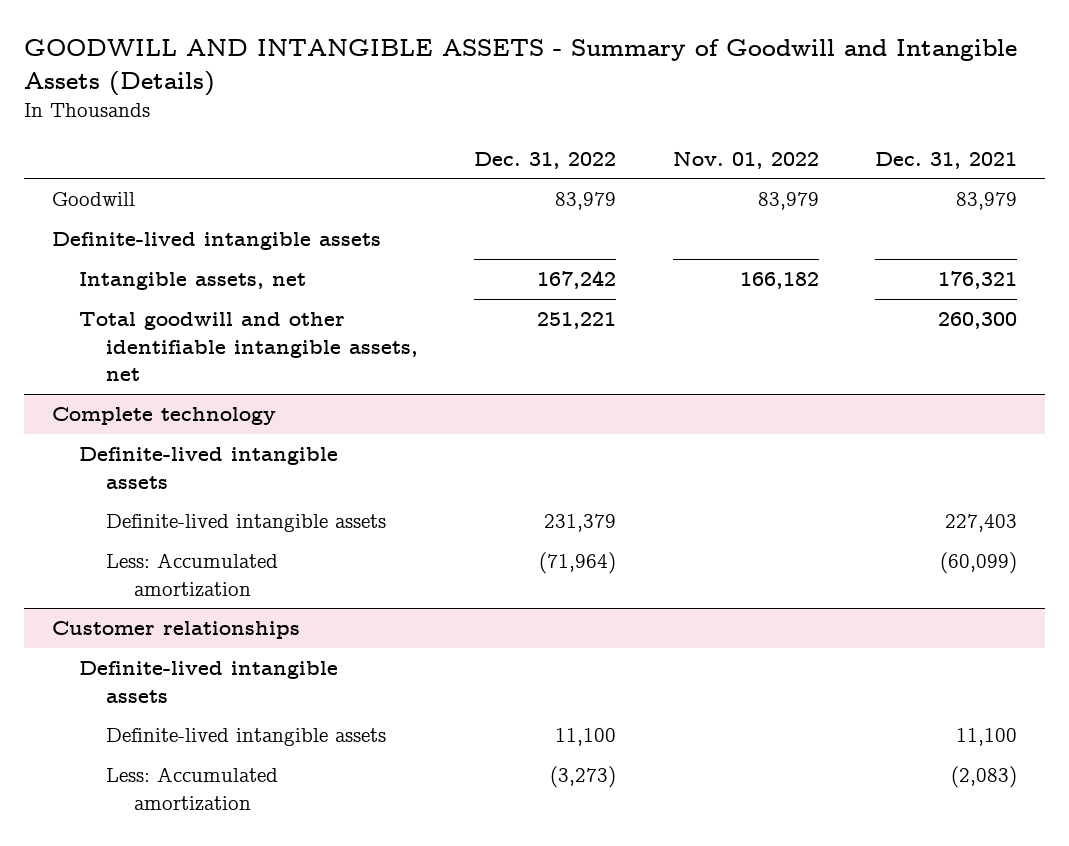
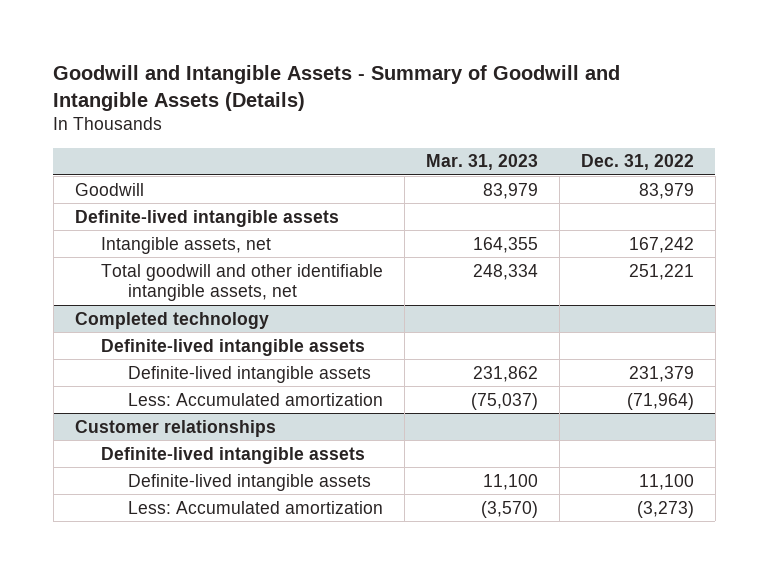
[23,39,1017,96] GOODWILL AND INTANGIBLE ASSETS - Summary of Goodwill and Intangible Assets (Details) -> [53,65,621,111] Goodwill and Intangible Assets - Summary of Goodwill and Intangible Assets (Details)
[672,150,819,169] Nov. 01, 2022 -> none
[874,151,1017,169] Dec. 31, 2021 -> none
none -> [425,154,538,171] Mar. 31, 2023
[51,407,276,426] Complete technology -> [74,311,269,329] Completed technology

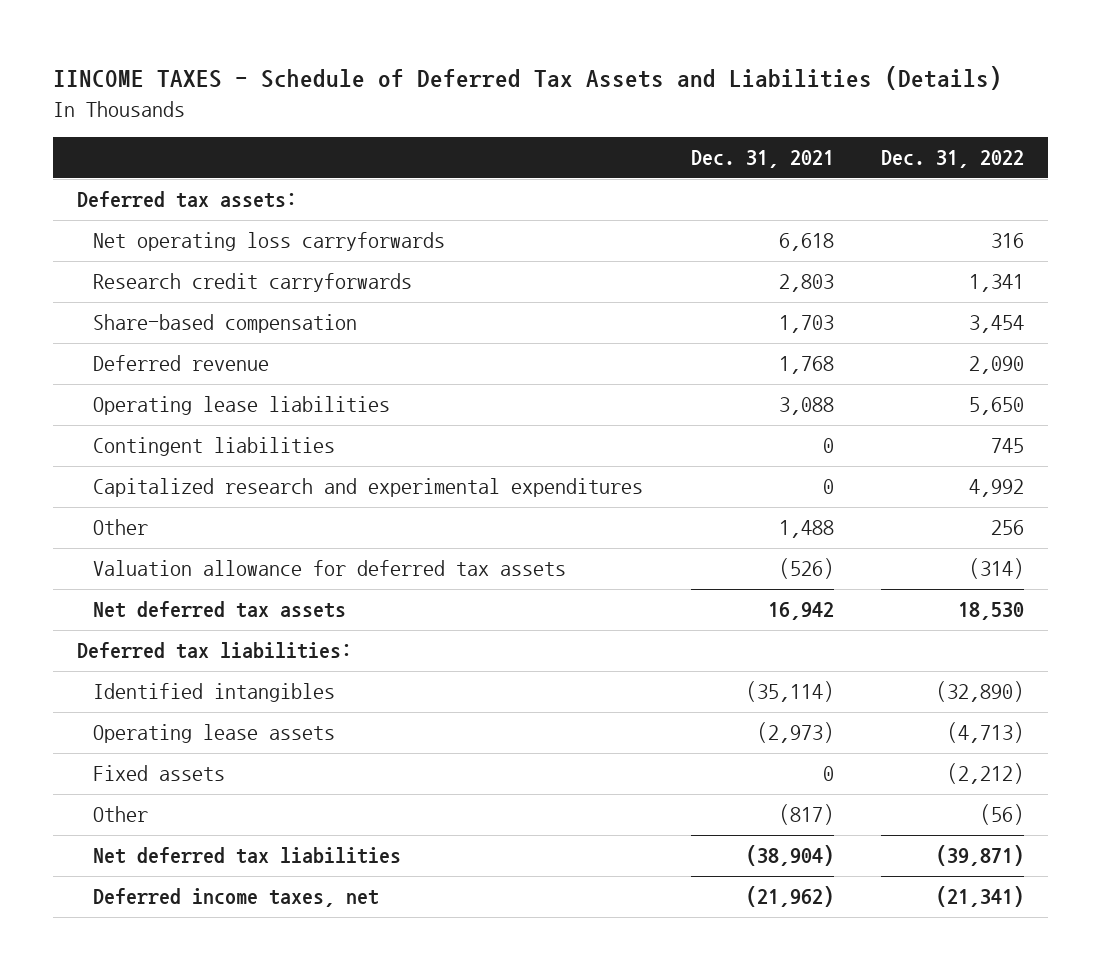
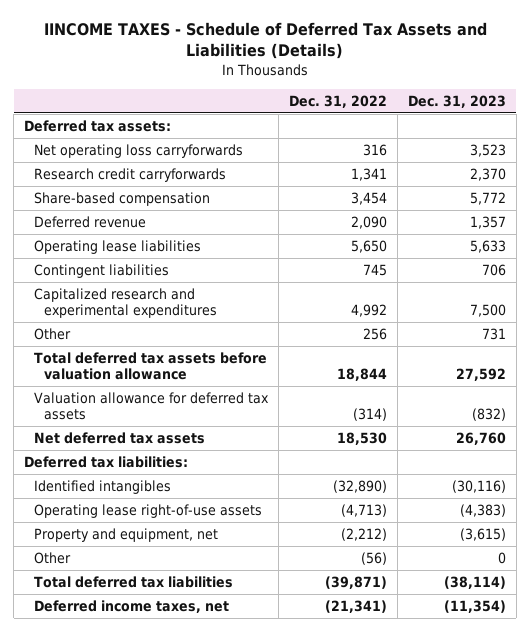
[690,150,834,169] Dec. 31, 2021 -> none
none -> [407,94,506,108] Dec. 31, 2023
none -> [34,351,268,381] Total deferred tax assets before valuation allowance
[93,724,336,744] Operating lease assets -> [34,503,263,518] Operating lease right-of-use assets
[93,765,226,782] Fixed assets -> [34,527,219,542] Property and equipment, net
[93,847,402,865] Net deferred tax liabilities -> [34,575,234,588] Total deferred tax liabilities

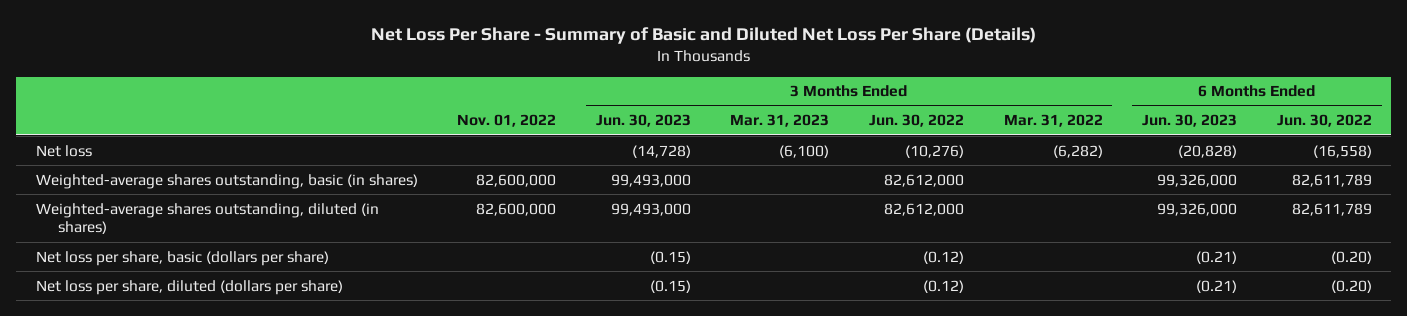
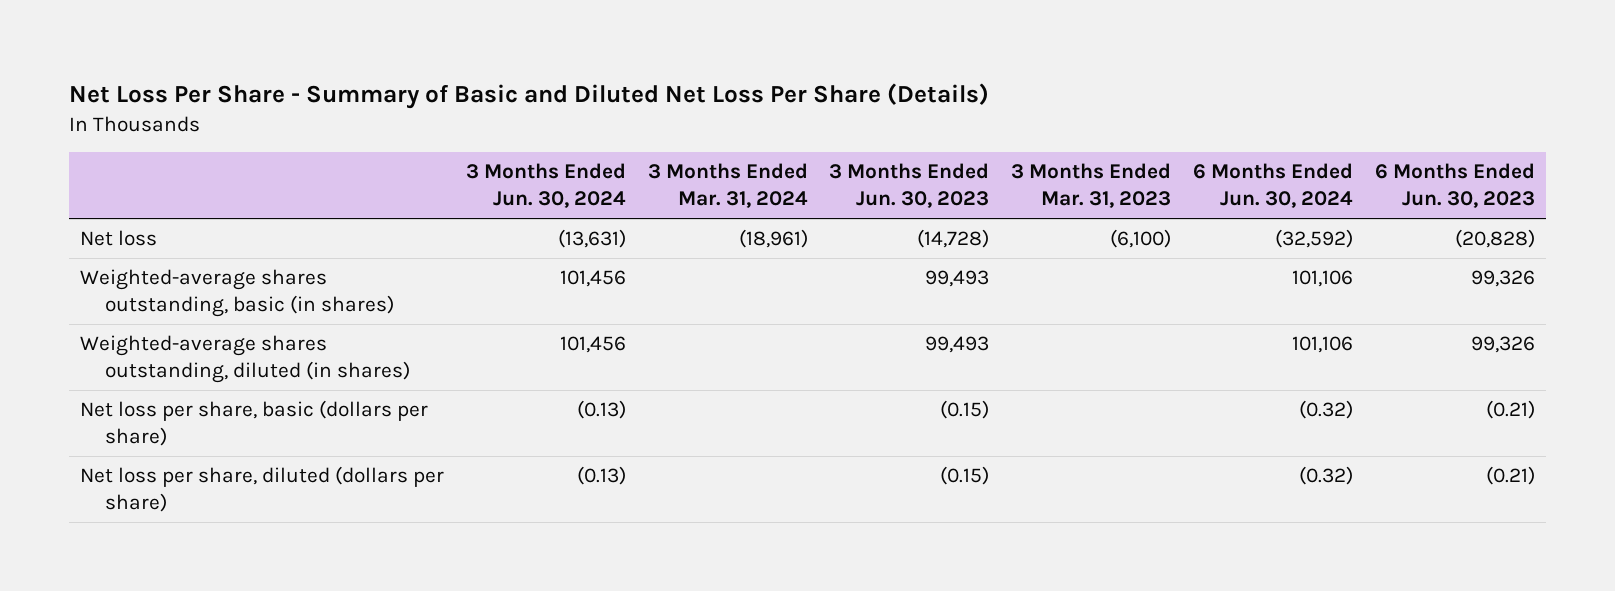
[457,114,557,128] Nov. 01, 2022 -> none
[868,114,964,128] Jun. 30, 2022 -> none
[1003,114,1103,128] Mar. 31, 2022 -> none
[1276,114,1372,128] Jun. 30, 2022 -> none
none -> [465,163,626,208] 3 Months Ended Jun. 30, 2024
none -> [647,163,808,208] 3 Months Ended Mar. 31, 2024
none -> [1193,163,1354,208] 6 Months Ended Jun. 30, 2024
[610,173,691,187] 99,493,000 -> [925,270,990,288] 99,493
[1157,173,1238,187] 99,326,000 -> [1470,270,1535,288] 99,326
[610,202,691,216] 99,493,000 -> [925,336,990,354] 99,493
[1157,202,1238,216] 99,326,000 -> [1470,336,1535,354] 99,326

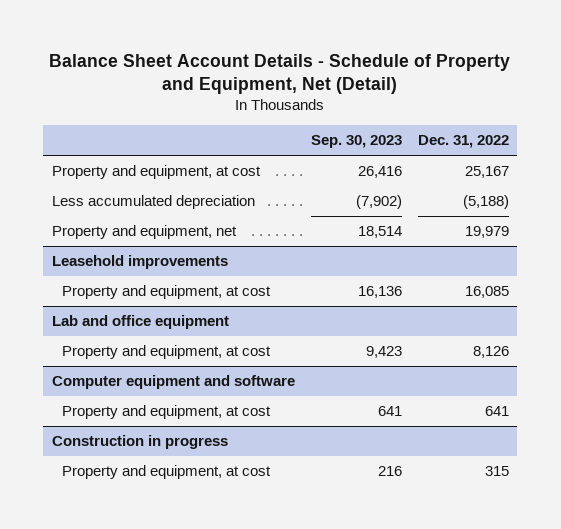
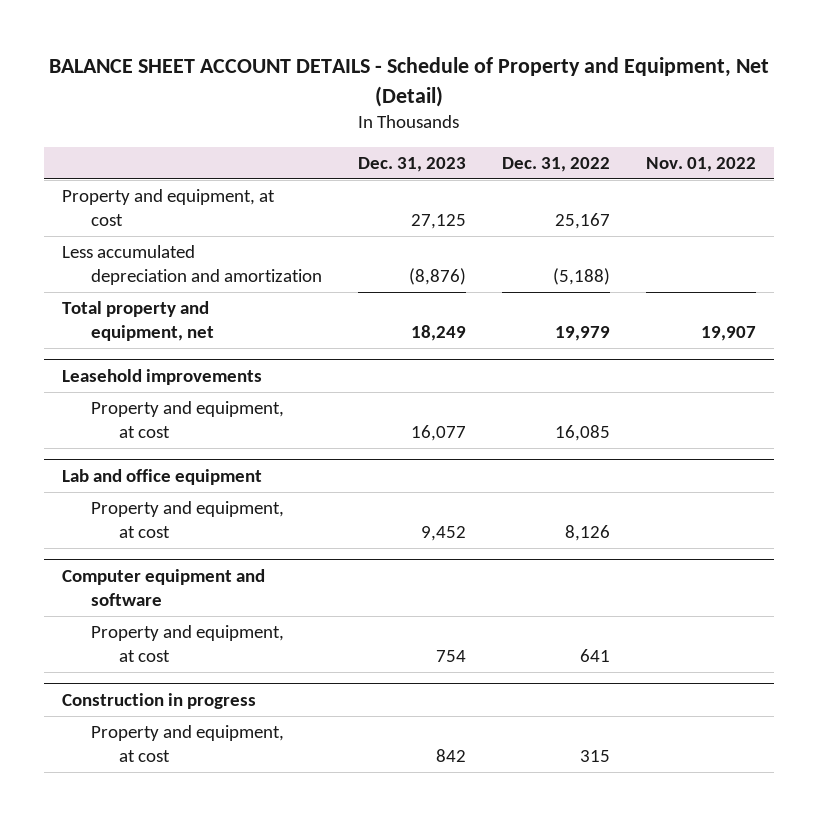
[49,53,511,95] Balance Sheet Account Details - Schedule of Property and Equipment, Net (Detail) -> [49,57,770,107] BALANCE SHEET ACCOUNT DETAILS - Schedule of Property and Equipment, Net (Detail)
[310,135,402,149] Sep. 30, 2023 -> none
none -> [357,156,466,172] Dec. 31, 2023
none -> [645,156,756,172] Nov. 01, 2022
[51,195,255,210] Less accumulated depreciation -> [62,245,322,286] Less accumulated depreciation and amortization
[51,225,237,240] Property and equipment, net -> [62,301,214,342] Total property and equipment, net

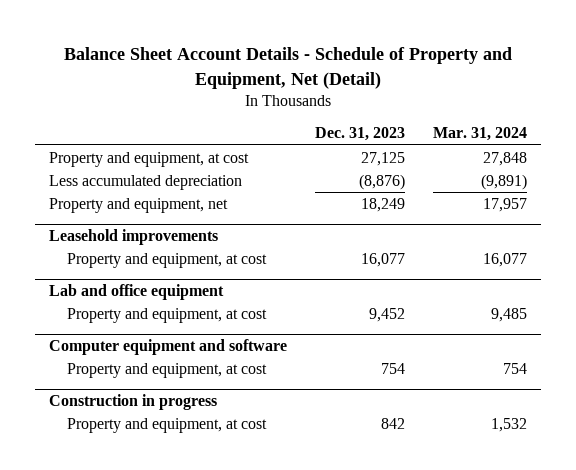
[49,57,770,107] BALANCE SHEET ACCOUNT DETAILS - Schedule of Property and Equipment, Net (Detail) -> [64,46,513,89] Balance Sheet Account Details - Schedule of Property and Equipment, Net (Detail)
[501,156,610,172] Dec. 31, 2022 -> none
[645,156,756,172] Nov. 01, 2022 -> none
none -> [433,127,528,142] Mar. 31, 2024
[62,245,322,286] Less accumulated depreciation and amortization -> [49,174,243,190] Less accumulated depreciation
[62,301,214,342] Total property and equipment, net -> [49,197,229,213] Property and equipment, net

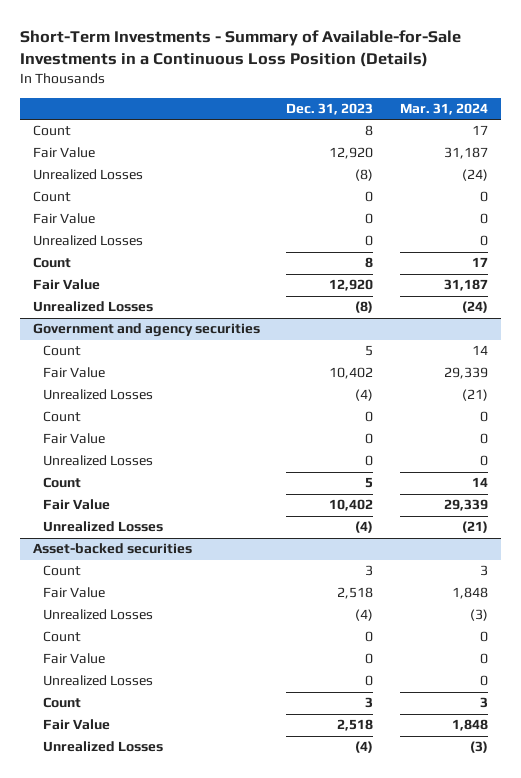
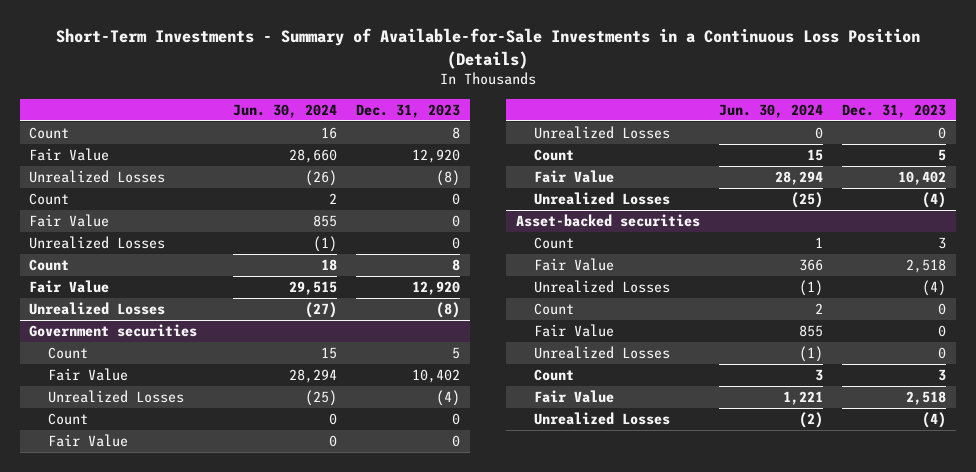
[399,103,488,116] Mar. 31, 2024 -> none
none -> [232,103,337,118] Jun. 30, 2024
[33,323,261,338] Government and agency securities -> [29,323,198,337] Government securities

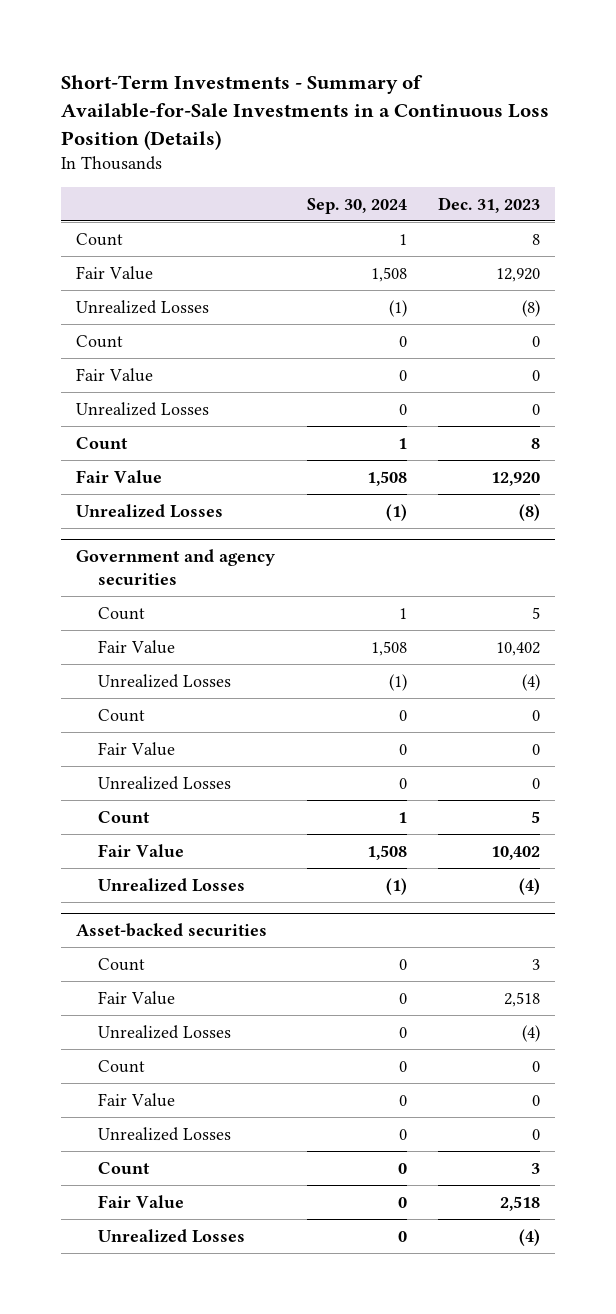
[232,103,337,118] Jun. 30, 2024 -> none
none -> [306,197,407,214] Sep. 30, 2024
[29,323,198,337] Government securities -> [76,549,276,586] Government and agency securities

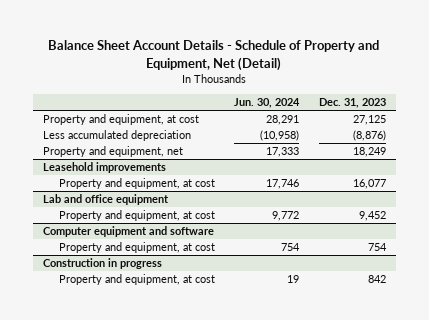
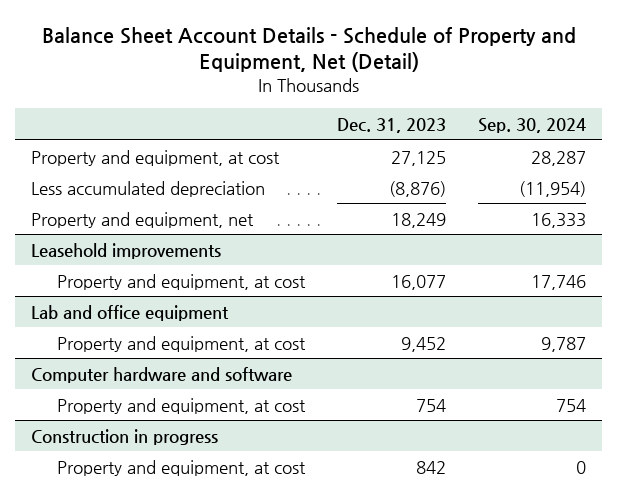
[234,97,301,108] Jun. 30, 2024 -> none
none -> [478,117,587,133] Sep. 30, 2024
[42,226,214,238] Computer equipment and software -> [31,366,293,383] Computer hardware and software

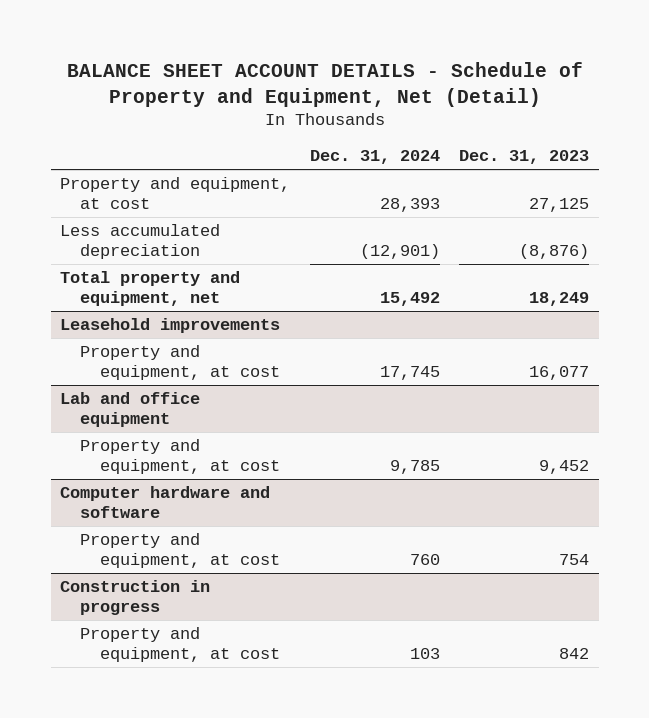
[41,26,576,73] Balance Sheet Account Details - Schedule of Property and Equipment, Net (Detail) -> [66,61,583,107] BALANCE SHEET ACCOUNT DETAILS - Schedule of Property and Equipment, Net (Detail)
[478,117,587,133] Sep. 30, 2024 -> none
none -> [309,150,440,165] Dec. 31, 2024
[31,211,255,228] Property and equipment, net -> [60,270,241,307] Total property and equipment, net

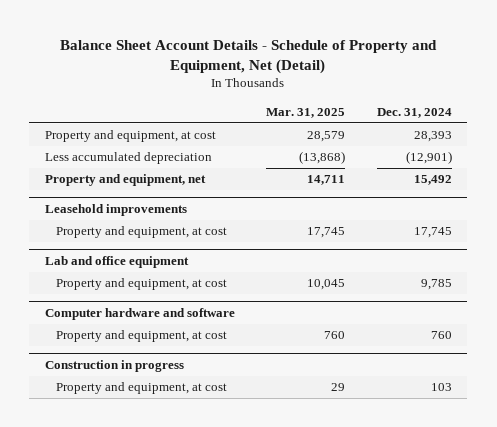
[66,61,583,107] BALANCE SHEET ACCOUNT DETAILS - Schedule of Property and Equipment, Net (Detail) -> [60,39,438,74] Balance Sheet Account Details - Schedule of Property and Equipment, Net (Detail)
[458,150,589,165] Dec. 31, 2023 -> none
none -> [266,107,346,118] Mar. 31, 2025
[60,270,241,307] Total property and equipment, net -> [45,174,207,187] Property and equipment, net

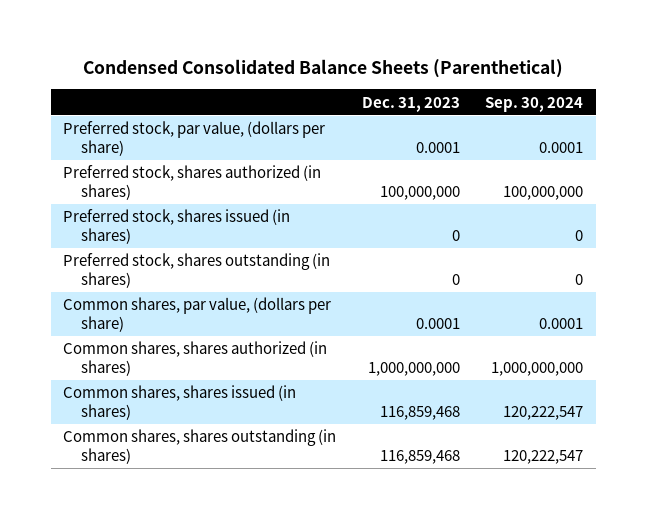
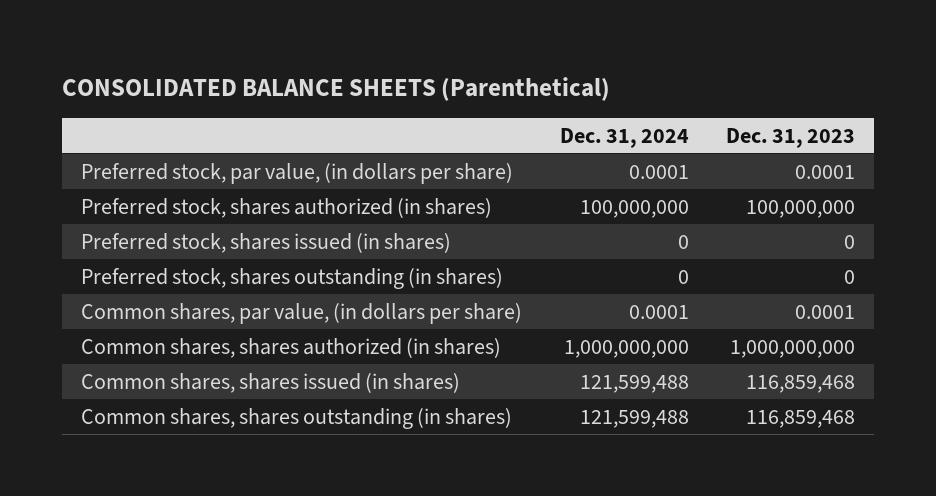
[83,59,564,79] Condensed Consolidated Balance Sheets (Parenthetical) -> [61,77,610,102] CONSOLIDATED BALANCE SHEETS (Parenthetical)
[484,96,583,112] Sep. 30, 2024 -> none
none -> [559,127,689,148] Dec. 31, 2024
[63,121,326,156] Preferred stock, par value, (dollars per share) -> [80,162,513,184] Preferred stock, par value, (in dollars per share)
[63,297,332,332] Common shares, par value, (dollars per share) -> [80,302,522,324] Common shares, par value, (in dollars per share)

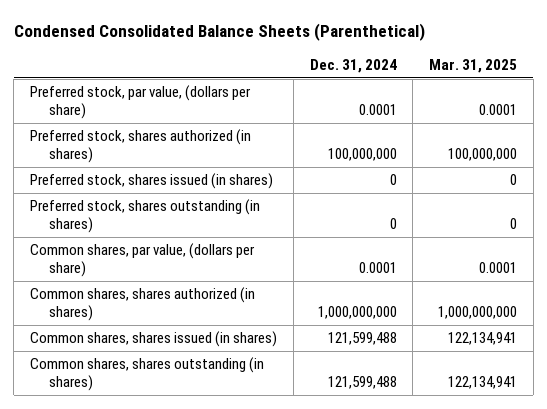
[61,77,610,102] CONSOLIDATED BALANCE SHEETS (Parenthetical) -> [13,22,425,41] Condensed Consolidated Balance Sheets (Parenthetical)
[726,127,856,148] Dec. 31, 2023 -> none
none -> [429,59,518,74] Mar. 31, 2025
[80,162,513,184] Preferred stock, par value, (in dollars per share) -> [30,85,252,120] Preferred stock, par value, (dollars per share)
[80,302,522,324] Common shares, par value, (in dollars per share) -> [30,243,256,278] Common shares, par value, (dollars per share)

